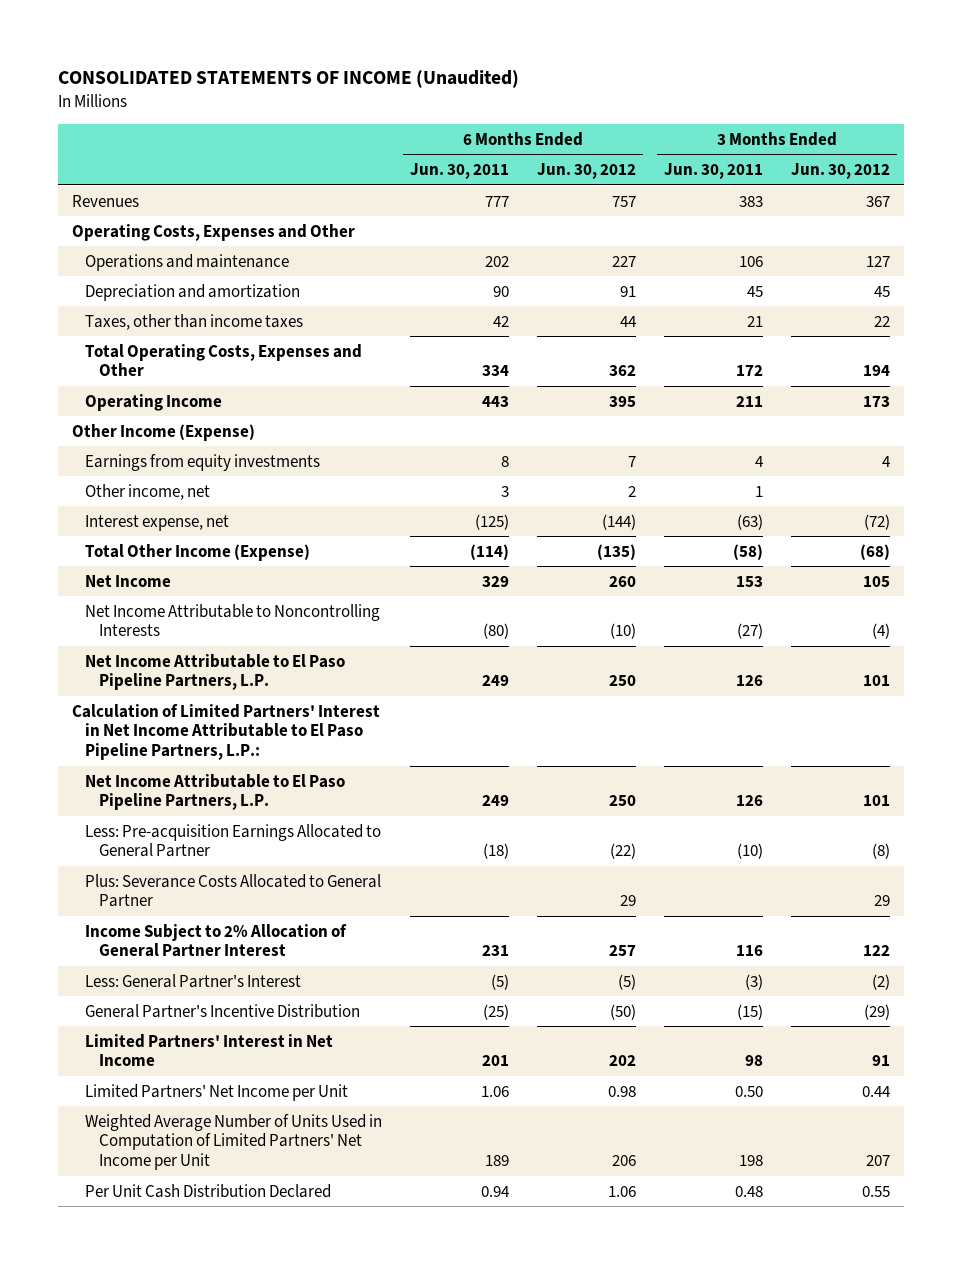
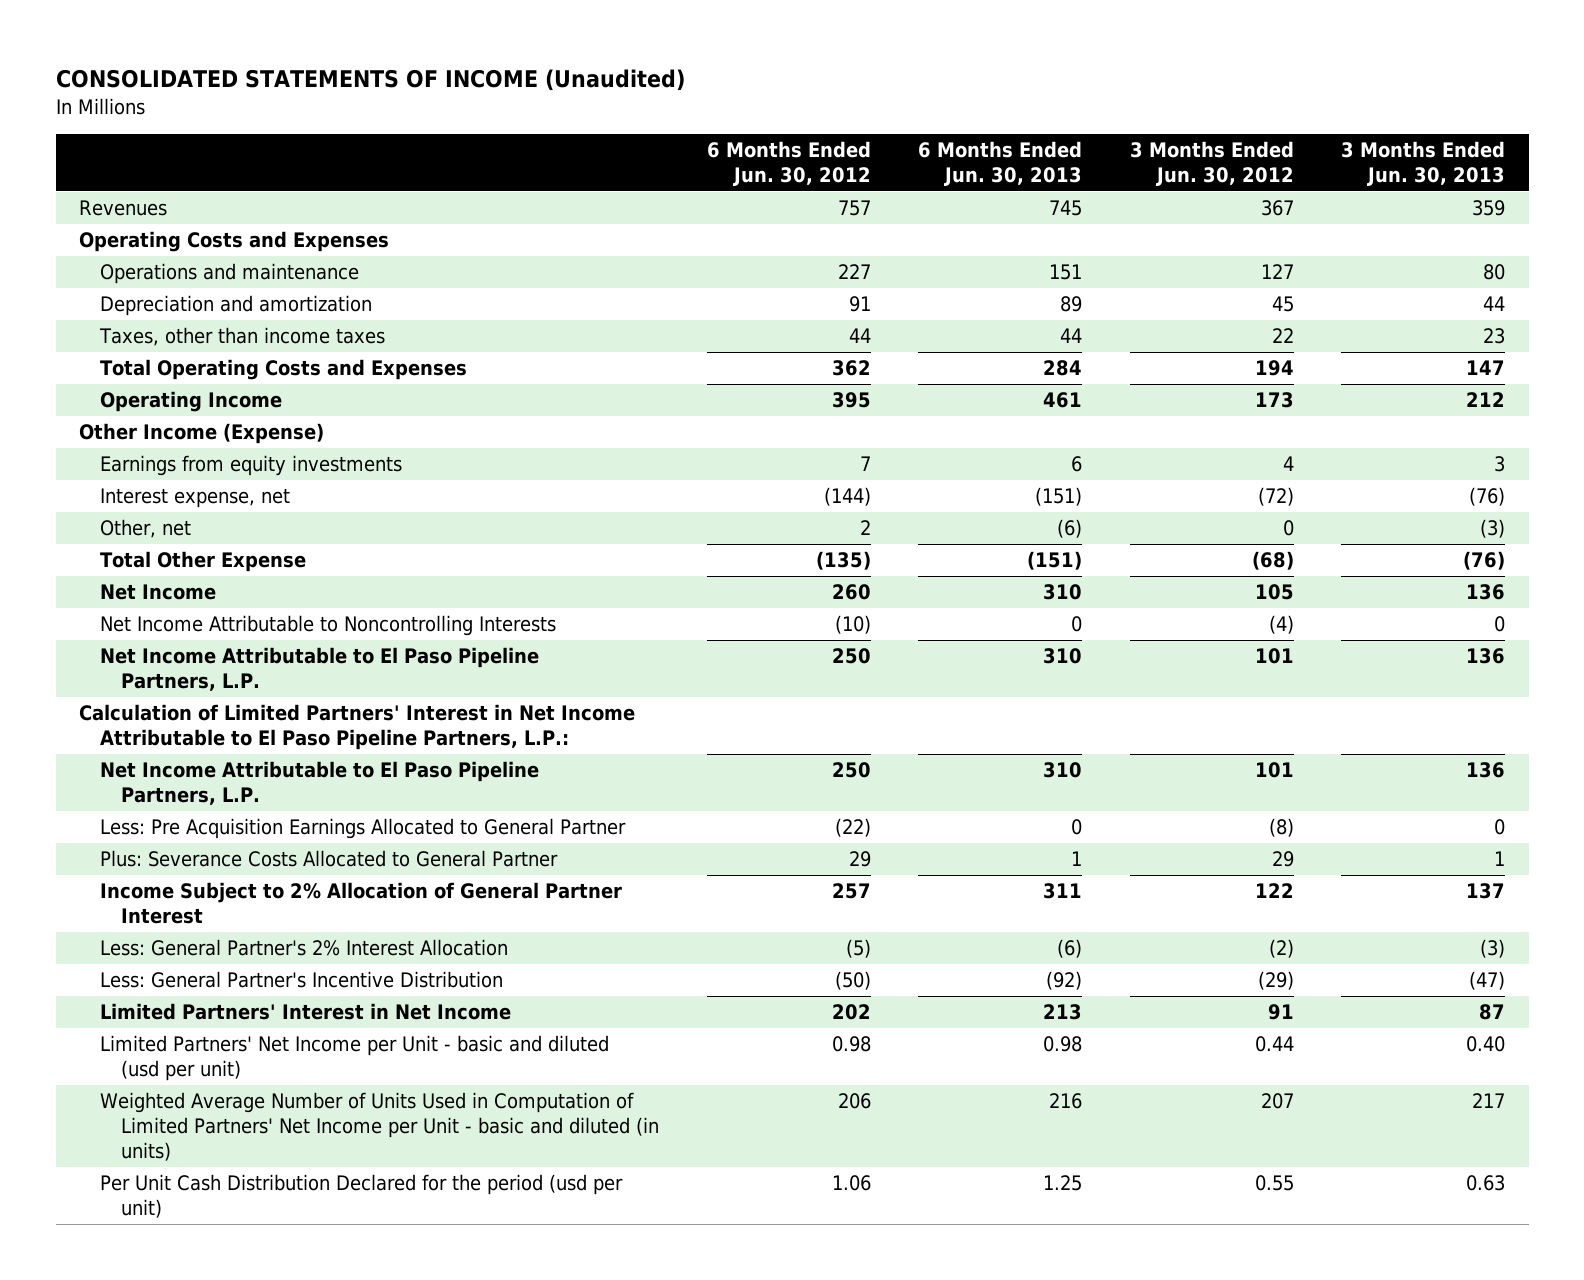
[410,163,510,180] Jun. 30, 2011 -> none
[664,163,764,180] Jun. 30, 2011 -> none
none -> [918,141,1083,187] 6 Months Ended Jun. 30, 2013
none -> [1341,141,1506,187] 3 Months Ended Jun. 30, 2013
[71,223,355,241] Operating Costs, Expenses and Other -> [79,231,390,253] Operating Costs and Expenses
[85,343,363,377] Total Operating Costs, Expenses and Other -> [100,359,468,381] Total Operating Costs and Expenses
[85,483,211,500] Other income, net -> none
none -> [100,519,192,539] Other, net
[85,543,311,561] Total Other Income (Expense) -> [100,551,307,573] Total Other Expense
[85,823,382,858] Less: Pre-acquisition Earnings Allocated to General Partner -> [100,818,627,840] Less: Pre Acquisition Earnings Allocated to General Partner
[85,973,302,988] Less: General Partner's Interest -> [100,939,509,957] Less: General Partner's 2% Interest Allocation
[85,1003,361,1018] General Partner's Incentive Distribution -> [100,971,504,989] Less: General Partner's Incentive Distribution
[85,1083,349,1101] Limited Partners' Net Income per Unit -> [100,1035,610,1082] Limited Partners' Net Income per Unit - basic and diluted (usd per unit)
[85,1113,383,1171] Weighted Average Number of Units Used in Computation of Limited Partners' Net Income per Unit -> [100,1092,660,1162] Weighted Average Number of Units Used in Computation of Limited Partners' Net Income per Unit - basic and diluted (in units)
[85,1183,332,1198] Per Unit Cash Distribution Declared -> [100,1174,624,1219] Per Unit Cash Distribution Declared for the period (usd per unit)

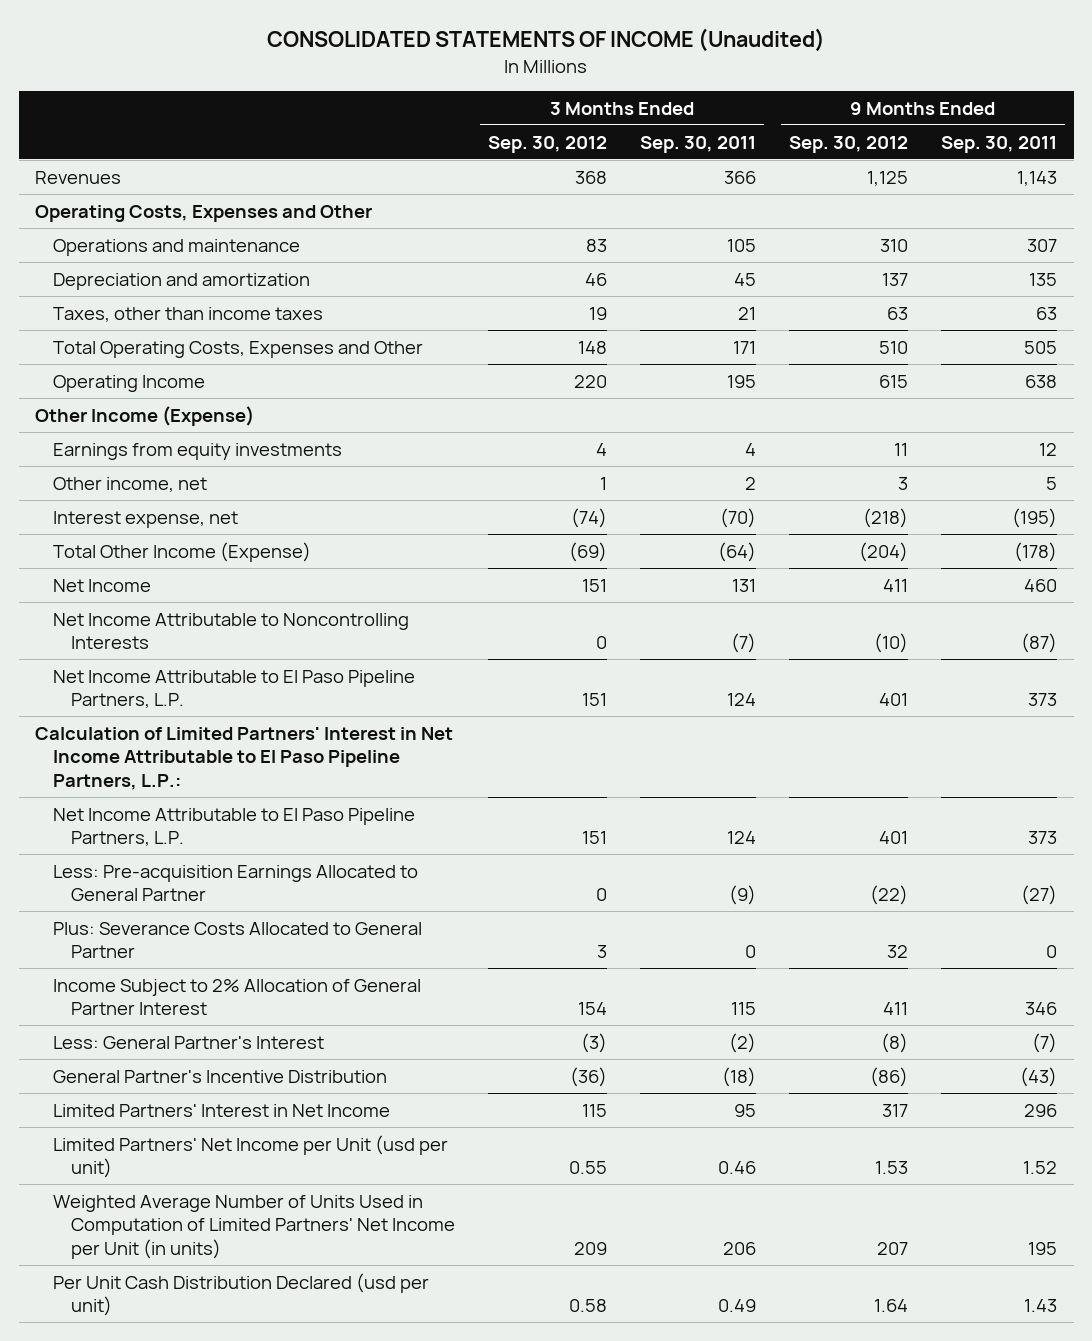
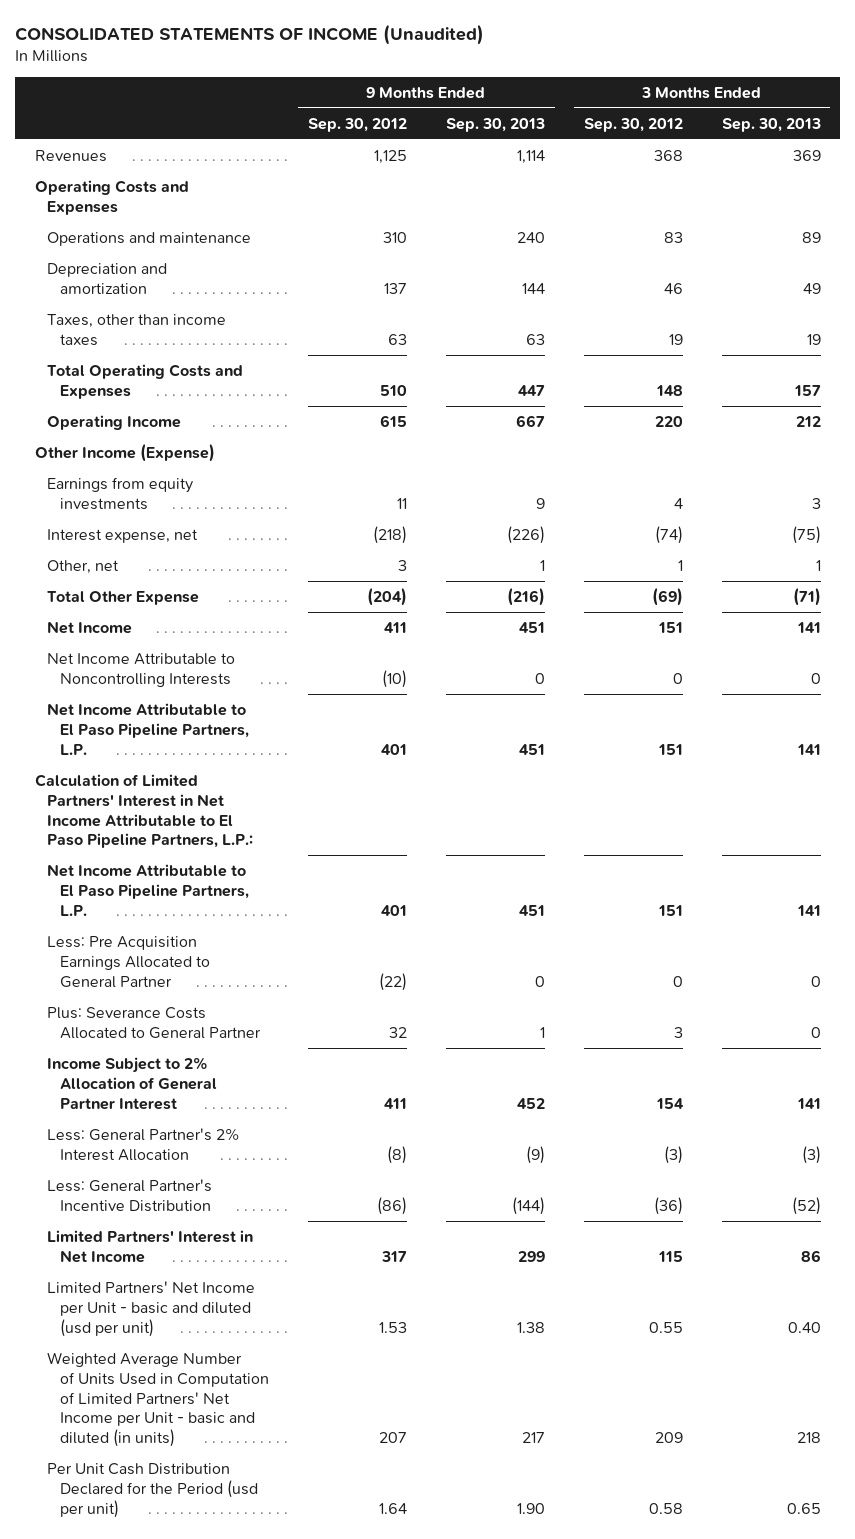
[640,135,757,153] Sep. 30, 2011 -> none
[941,135,1058,153] Sep. 30, 2011 -> none
none -> [445,117,545,132] Sep. 30, 2013
none -> [721,117,821,132] Sep. 30, 2013
[35,204,373,222] Operating Costs, Expenses and Other -> [34,179,189,215] Operating Costs and Expenses
[53,340,424,358] Total Operating Costs, Expenses and Other -> [47,363,244,399] Total Operating Costs and Expenses
[53,476,208,492] Other income, net -> none
none -> [47,559,120,574] Other, net
[53,541,312,562] Total Other Income (Expense) -> [47,590,200,605] Total Other Expense
[53,864,419,902] Less: Pre-acquisition Earnings Allocated to General Partner -> [47,935,210,988] Less: Pre Acquisition Earnings Allocated to General Partner
[53,1035,325,1049] Less: General Partner's Interest -> [47,1127,241,1161] Less: General Partner's 2% Interest Allocation
[53,1069,388,1083] General Partner's Incentive Distribution -> [47,1178,213,1212] Less: General Partner's Incentive Distribution
[53,1134,449,1179] Limited Partners' Net Income per Unit (usd per unit) -> [47,1280,256,1337] Limited Partners' Net Income per Unit - basic and diluted (usd per unit)
[53,1194,456,1259] Weighted Average Number of Units Used in Computation of Limited Partners' Net Income per Unit (in units) -> [47,1351,269,1448] Weighted Average Number of Units Used in Computation of Limited Partners' Net Income per Unit - basic and diluted (in units)
[53,1272,430,1317] Per Unit Cash Distribution Declared (usd per unit) -> [47,1462,258,1518] Per Unit Cash Distribution Declared for the Period (usd per unit)

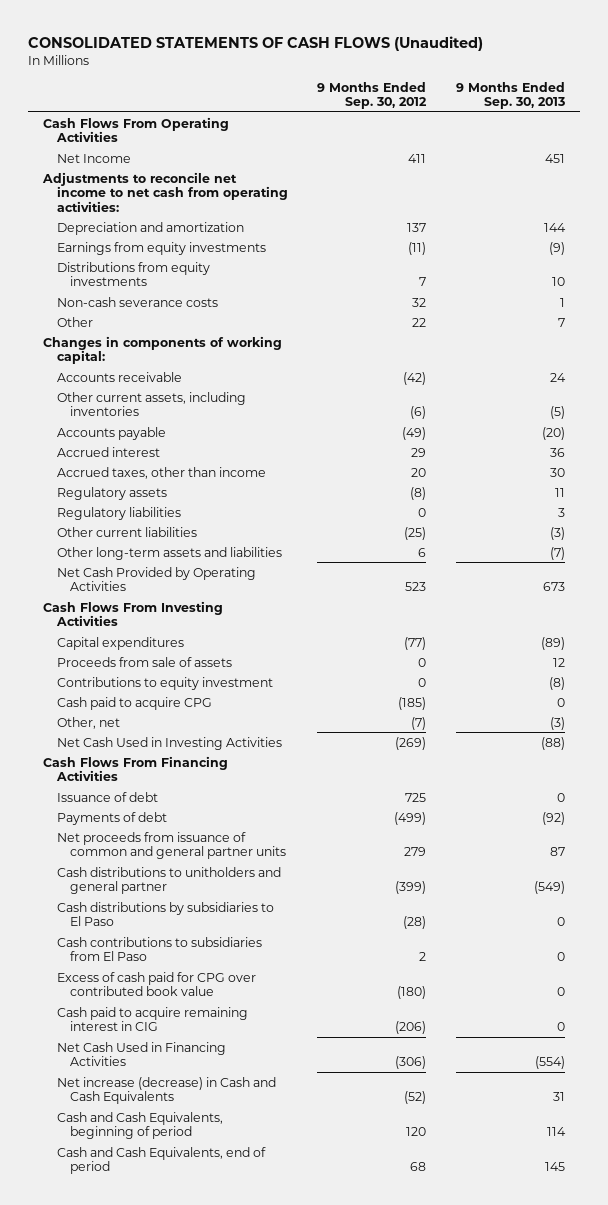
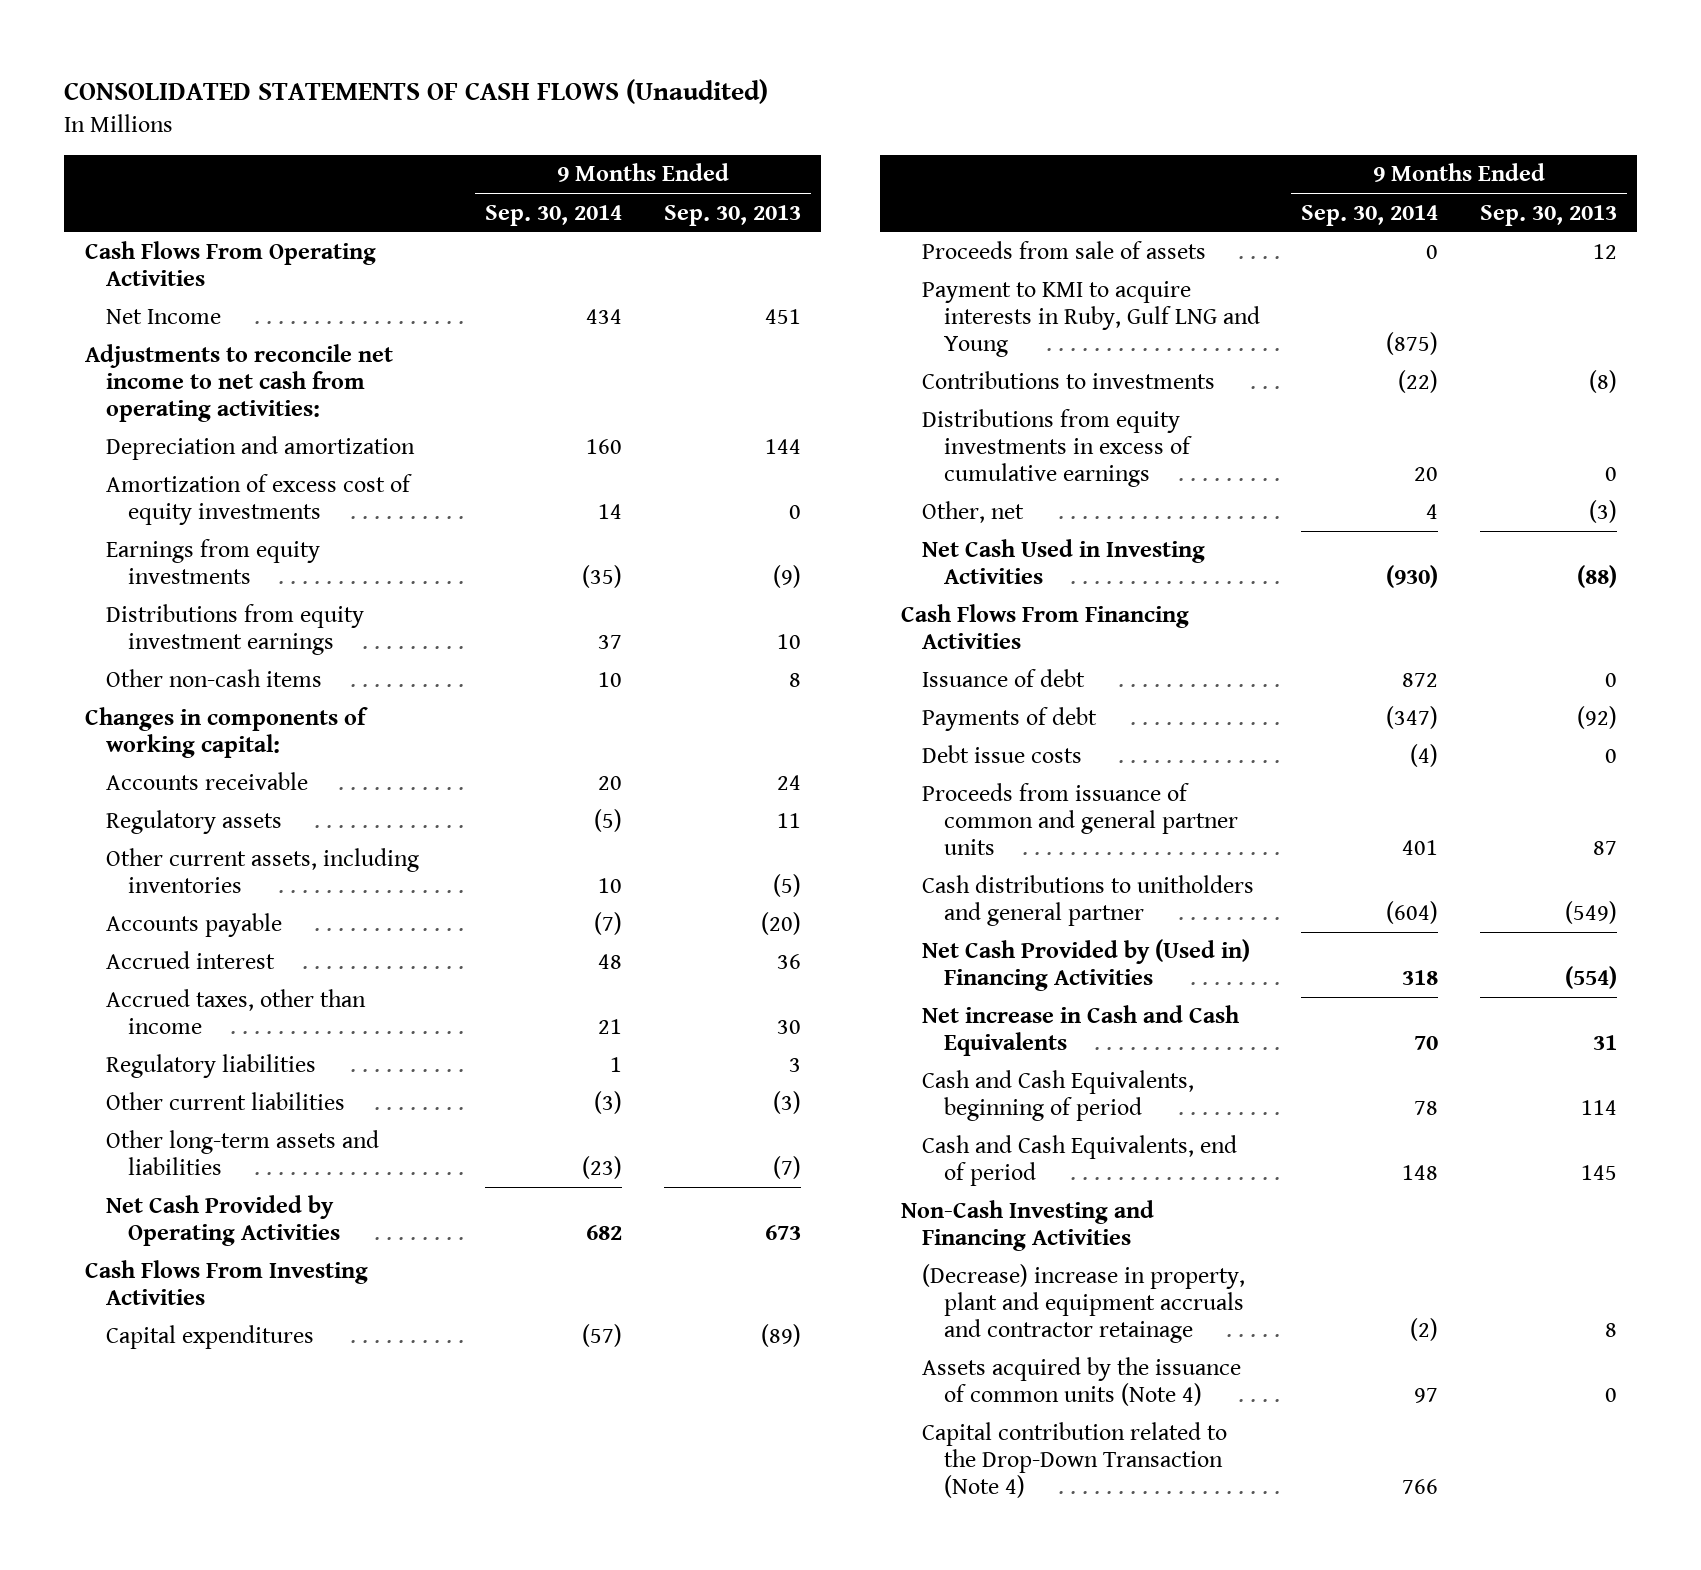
[317,81,428,110] 9 Months Ended Sep. 30, 2012 -> none
none -> [485,204,623,226] Sep. 30, 2014
none -> [106,474,413,526] Amortization of excess cost of equity investments
[56,296,218,307] Non-cash severance costs -> none
[56,261,210,287] Distributions from equity investments -> [106,604,365,656] Distributions from equity investment earnings
[56,316,93,327] Other -> [106,669,323,688] Other non-cash items
[557,317,565,327] 7 -> [788,673,801,688] 8
[56,486,167,500] Regulatory assets -> [106,810,283,835] Regulatory assets
[56,696,212,710] Cash paid to acquire CPG -> none
none -> [922,281,1260,358] Payment to KMI to acquire interests in Ruby, Gulf LNG and Young
[56,676,273,690] Contributions to equity investment -> [922,371,1216,390] Contributions to investments
none -> [922,409,1192,488] Distributions from equity investments in excess of cumulative earnings
none -> [922,745,1083,764] Debt issue costs
[56,831,287,860] Net proceeds from issuance of common and general partner units -> [922,783,1238,856] Proceeds from issuance of common and general partner units
[56,901,274,927] Cash distributions by subsidiaries to El Paso -> none
[56,936,262,962] Cash contributions to subsidiaries from El Paso -> none
[56,971,256,997] Excess of cash paid for CPG over contributed book value -> none
[56,1006,248,1032] Cash paid to acquire remaining interest in CIG -> none
[56,1041,226,1067] Net Cash Used in Financing Activities -> [922,939,1251,992] Net Cash Provided by (Used in) Financing Activities
[56,1076,276,1105] Net increase (decrease) in Cash and Cash Equivalents -> [922,1005,1240,1057] Net increase in Cash and Cash Equivalents
none -> [900,1200,1154,1252] Non-Cash Investing and Financing Activities
none -> [922,1264,1246,1344] (Decrease) increase in property, plant and equipment accruals and contractor retainage
none -> [922,1357,1242,1407] Assets acquired by the issuance of common units (Note 4)
none -> [922,1422,1228,1499] Capital contribution related to the Drop-Down Transaction (Note 4)

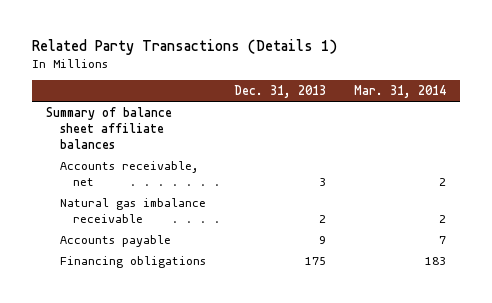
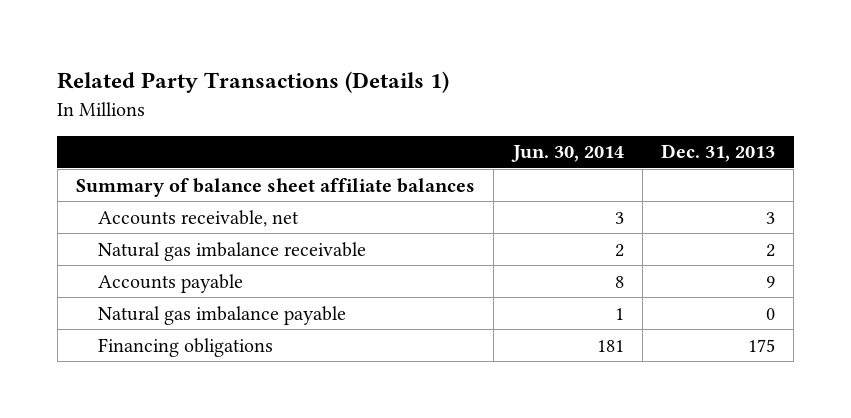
[354,85,447,99] Mar. 31, 2014 -> none
none -> [510,145,624,163] Jun. 30, 2014
none -> [97,305,346,325] Natural gas imbalance payable

